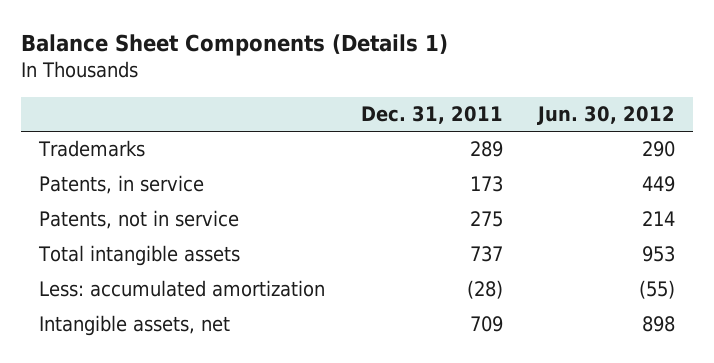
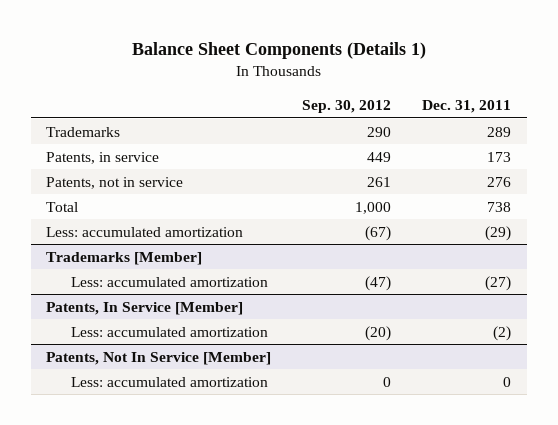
[537,105,676,125] Jun. 30, 2012 -> none
none -> [302,99,392,113] Sep. 30, 2012
[39,315,231,337] Intangible assets, net -> none
[469,211,503,228] 275 -> [487,176,512,187] 276
[38,245,241,267] Total intangible assets -> [46,201,79,212] Total
[469,246,503,263] 737 -> [487,201,512,212] 738
[466,280,503,300] (28) -> [485,225,512,241] (29)
none -> [46,251,203,265] Trademarks [Member]
none -> [70,276,268,287] Less: accumulated amortization
none -> [46,301,244,315] Patents, In Service [Member]
none -> [70,326,268,337] Less: accumulated amortization
none -> [46,351,272,365] Patents, Not In Service [Member]
none -> [70,376,268,387] Less: accumulated amortization

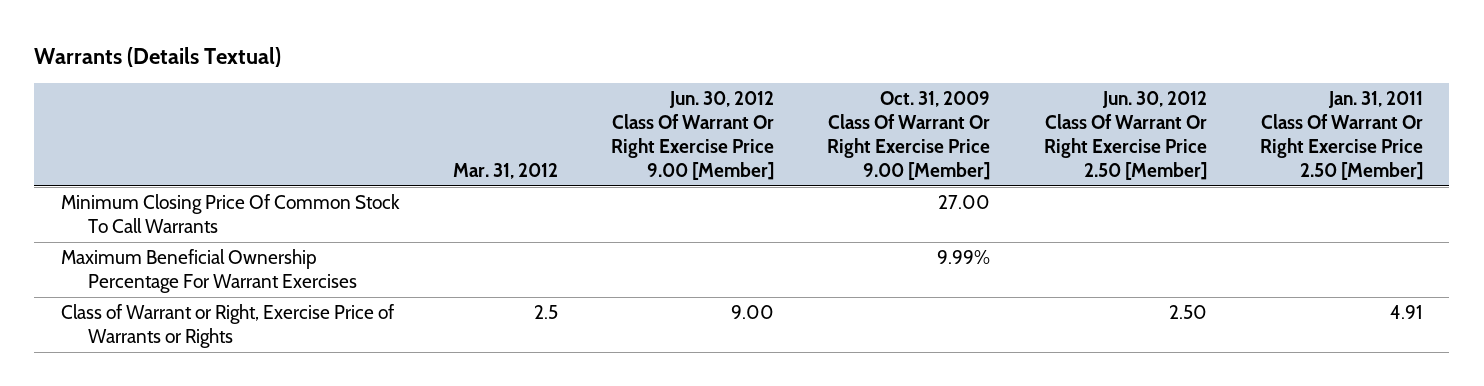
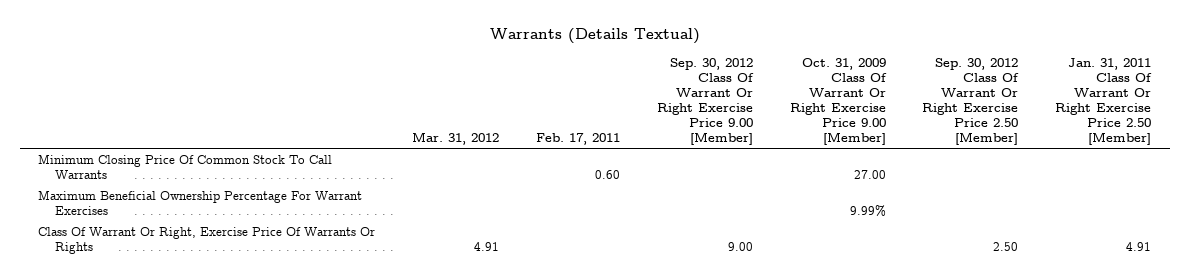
[611,90,775,180] Jun. 30, 2012 Class Of Warrant Or Right Exercise Price 9.00 [Member] -> none
[1043,90,1207,180] Jun. 30, 2012 Class Of Warrant Or Right Exercise Price 2.50 [Member] -> none
none -> [535,133,620,146] Feb. 17, 2011
none -> [656,57,754,146] Sep. 30, 2012 Class Of Warrant Or Right Exercise Price 9.00 [Member]
none -> [922,57,1020,146] Sep. 30, 2012 Class Of Warrant Or Right Exercise Price 2.50 [Member]
[60,304,395,349] Class of Warrant or Right, Exercise Price of Warrants or Rights -> [38,226,376,254] Class Of Warrant Or Right, Exercise Price Of Warrants Or Rights
[533,305,558,320] 2.5 -> [474,241,500,251] 4.91

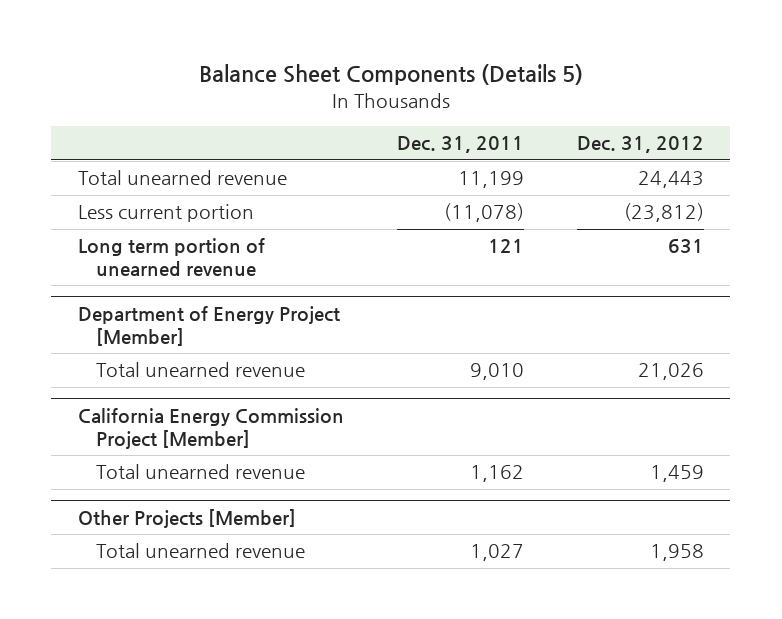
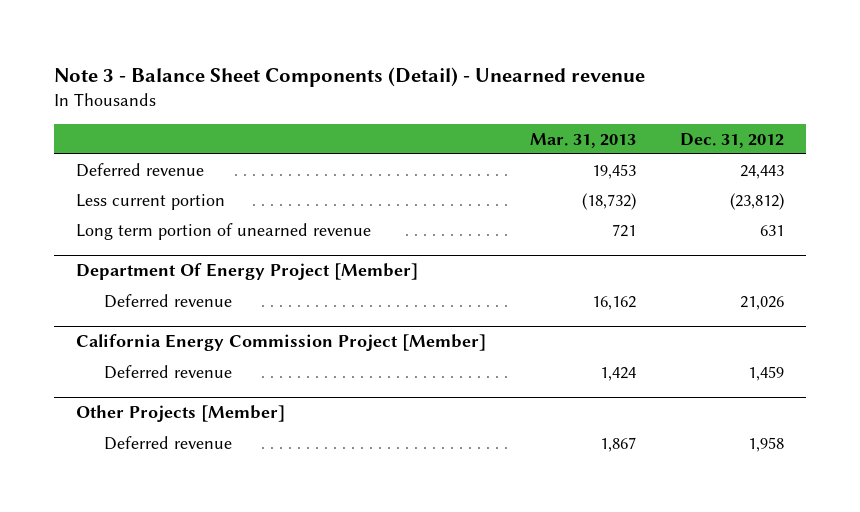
[198,64,583,86] Balance Sheet Components (Details 5) -> [54,66,646,87] Note 3 - Balance Sheet Components (Detail) - Unearned revenue
[396,136,524,154] Dec. 31, 2011 -> none
none -> [530,132,637,148] Mar. 31, 2013
[77,170,287,186] Total unearned revenue -> [76,162,205,177] Deferred revenue
[77,305,340,346] Department of Energy Project [Member] -> [76,263,419,281] Department Of Energy Project [Member]
[95,362,305,378] Total unearned revenue -> [103,293,232,308] Deferred revenue
[95,464,305,480] Total unearned revenue -> [103,364,232,379] Deferred revenue
[95,543,305,559] Total unearned revenue -> [103,435,232,450] Deferred revenue

